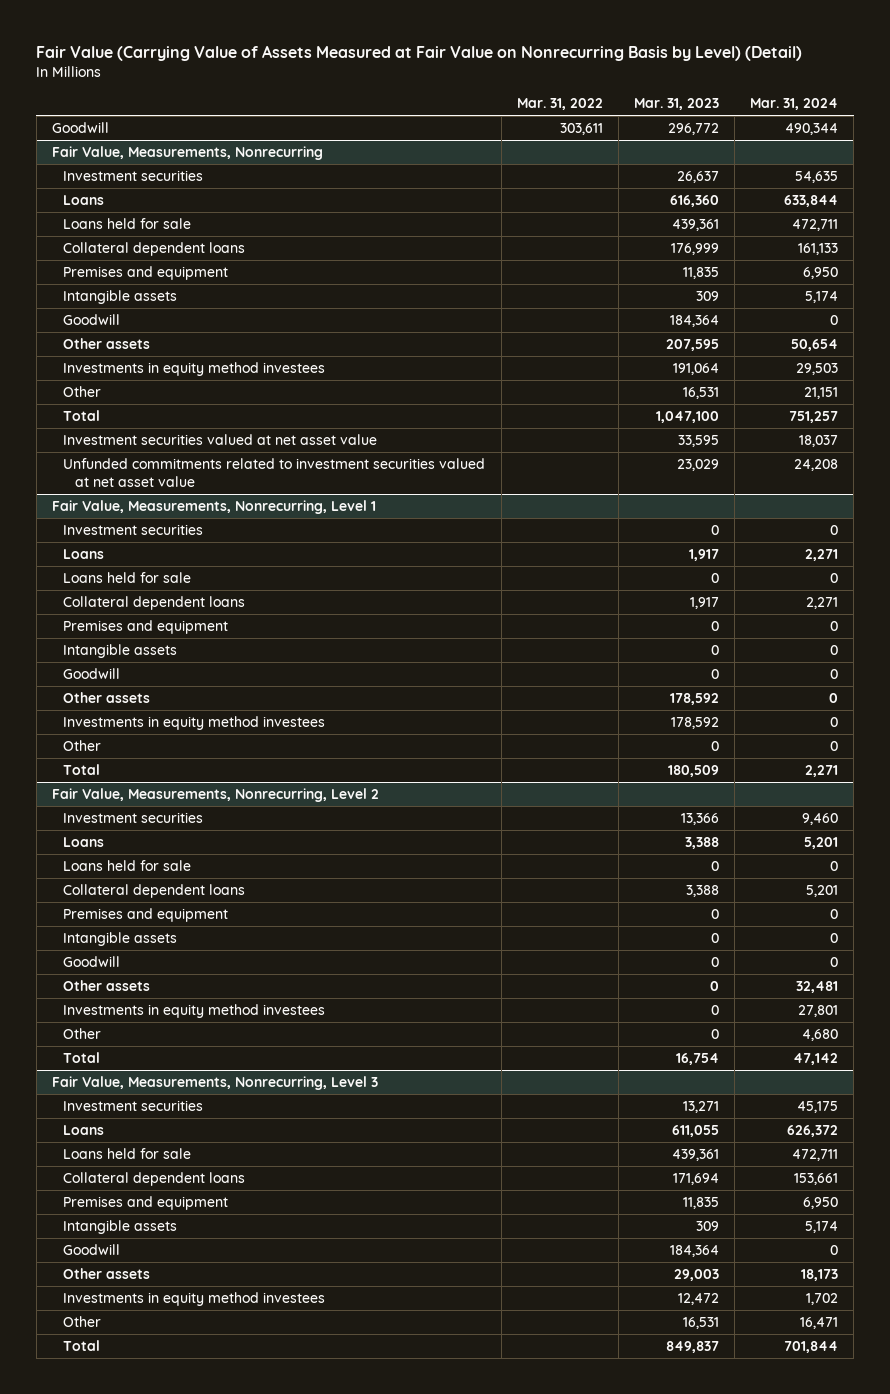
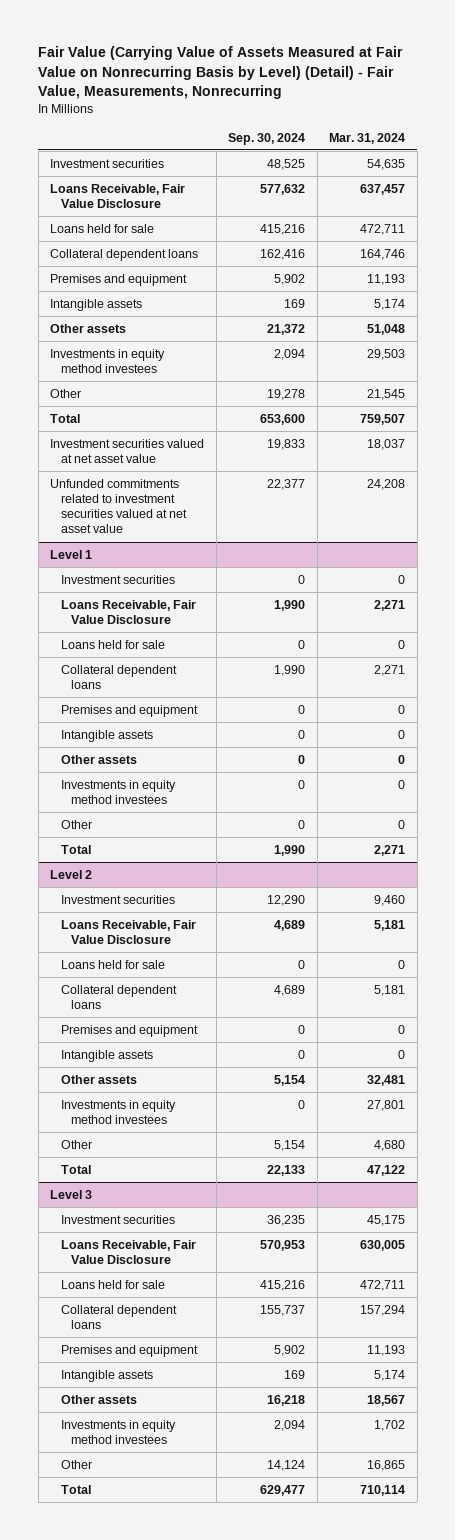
[36,44,803,61] Fair Value (Carrying Value of Assets Measured at Fair Value on Nonrecurring Basis by Level) (Detail) -> [38,46,404,99] Fair Value (Carrying Value of Assets Measured at Fair Value on Nonrecurring Basis by Level) (Detail) - Fair Value, Measurements, Nonrecurring
[516,97,603,110] Mar. 31, 2022 -> none
[633,97,719,110] Mar. 31, 2023 -> none
none -> [228,132,306,145] Sep. 30, 2024
[51,122,109,134] Goodwill -> none
[51,146,323,161] Fair Value, Measurements, Nonrecurring -> none
[63,195,105,206] Loans -> [50,183,186,208] Loans Receivable, Fair Value Disclosure
[783,195,838,208] 633,844 -> [360,183,406,195] 637,457
[797,243,838,256] 161,133 -> [360,248,406,260] 164,746
[802,267,838,280] 6,950 -> [367,273,406,285] 11,193
[63,314,121,326] Goodwill -> none
[790,339,838,352] 50,654 -> [367,323,406,335] 51,048
[803,387,838,400] 21,151 -> [367,388,406,400] 21,545
[788,411,838,424] 751,257 -> [360,413,406,425] 759,507
[51,500,376,515] Fair Value, Measurements, Nonrecurring, Level 1 -> none
none -> [50,549,93,559] Level 1
[63,549,105,560] Loans -> [60,599,196,624] Loans Receivable, Fair Value Disclosure
[63,668,121,680] Goodwill -> none
[51,788,379,803] Fair Value, Measurements, Nonrecurring, Level 2 -> none
none -> [50,869,93,879] Level 2
[63,837,105,848] Loans -> [60,919,196,944] Loans Receivable, Fair Value Disclosure
[803,837,838,850] 5,201 -> [374,919,406,931] 5,181
[805,885,838,898] 5,201 -> [374,984,406,996] 5,181
[63,956,121,968] Goodwill -> none
[51,1076,378,1091] Fair Value, Measurements, Nonrecurring, Level 3 -> none
[792,1053,838,1066] 47,142 -> [367,1164,406,1176] 47,122
none -> [50,1189,93,1199] Level 3
[63,1125,105,1136] Loans -> [60,1239,196,1264] Loans Receivable, Fair Value Disclosure
[786,1125,838,1138] 626,372 -> [360,1239,406,1251] 630,005
[793,1173,838,1186] 153,661 -> [360,1304,406,1316] 157,294
[802,1197,838,1210] 6,950 -> [367,1344,406,1356] 11,193
[63,1244,121,1256] Goodwill -> none
[800,1269,838,1282] 18,173 -> [367,1394,406,1406] 18,567
[799,1317,838,1330] 16,471 -> [367,1459,406,1471] 16,865
[783,1341,838,1354] 701,844 -> [360,1484,406,1496] 710,114

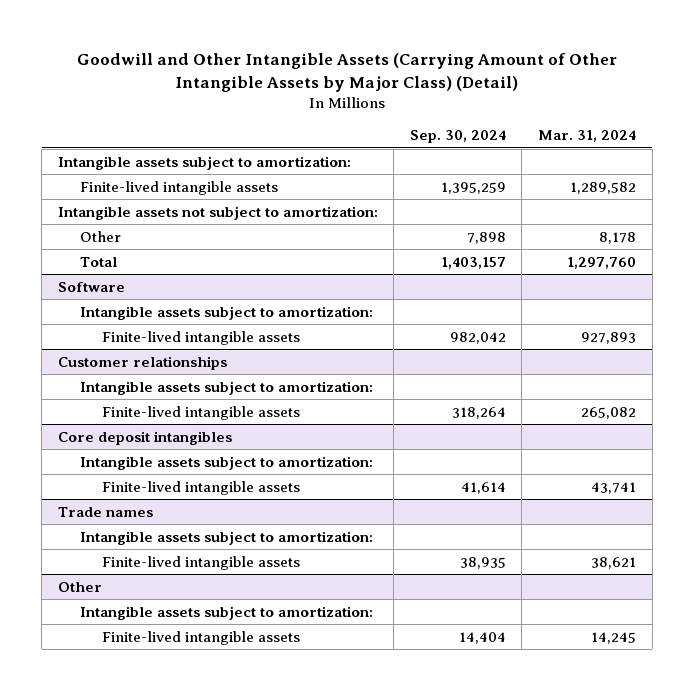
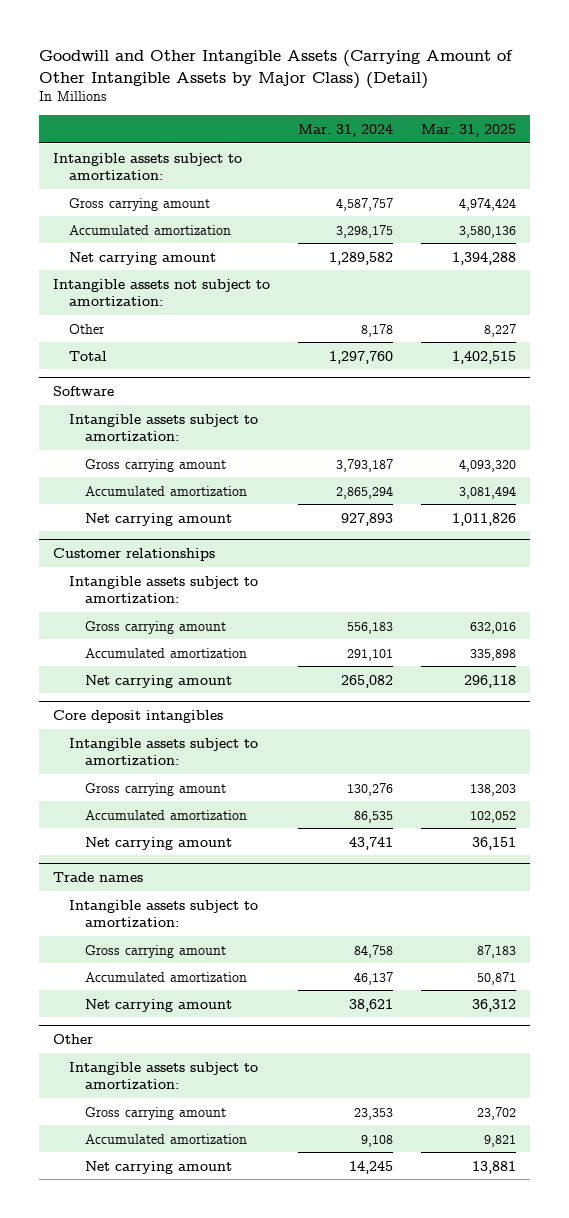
[409,130,506,144] Sep. 30, 2024 -> none
none -> [420,123,516,137] Mar. 31, 2025
none -> [69,197,211,211] Gross carrying amount
none -> [69,224,232,235] Accumulated amortization
[79,180,278,195] Finite-lived intangible assets -> [69,251,217,265] Net carrying amount
none -> [84,458,226,472] Gross carrying amount
none -> [84,485,247,496] Accumulated amortization
[102,330,301,345] Finite-lived intangible assets -> [84,512,232,526] Net carrying amount
none -> [84,620,226,634] Gross carrying amount
none -> [84,647,247,658] Accumulated amortization
[102,405,301,420] Finite-lived intangible assets -> [84,674,232,688] Net carrying amount
none -> [84,782,226,796] Gross carrying amount
none -> [84,809,247,820] Accumulated amortization
[102,480,301,495] Finite-lived intangible assets -> [84,836,232,850] Net carrying amount
none -> [84,944,226,958] Gross carrying amount
none -> [84,971,247,982] Accumulated amortization
[102,555,301,570] Finite-lived intangible assets -> [84,998,232,1012] Net carrying amount
none -> [84,1106,226,1120] Gross carrying amount
none -> [84,1133,247,1144] Accumulated amortization
[102,630,301,645] Finite-lived intangible assets -> [84,1160,232,1174] Net carrying amount

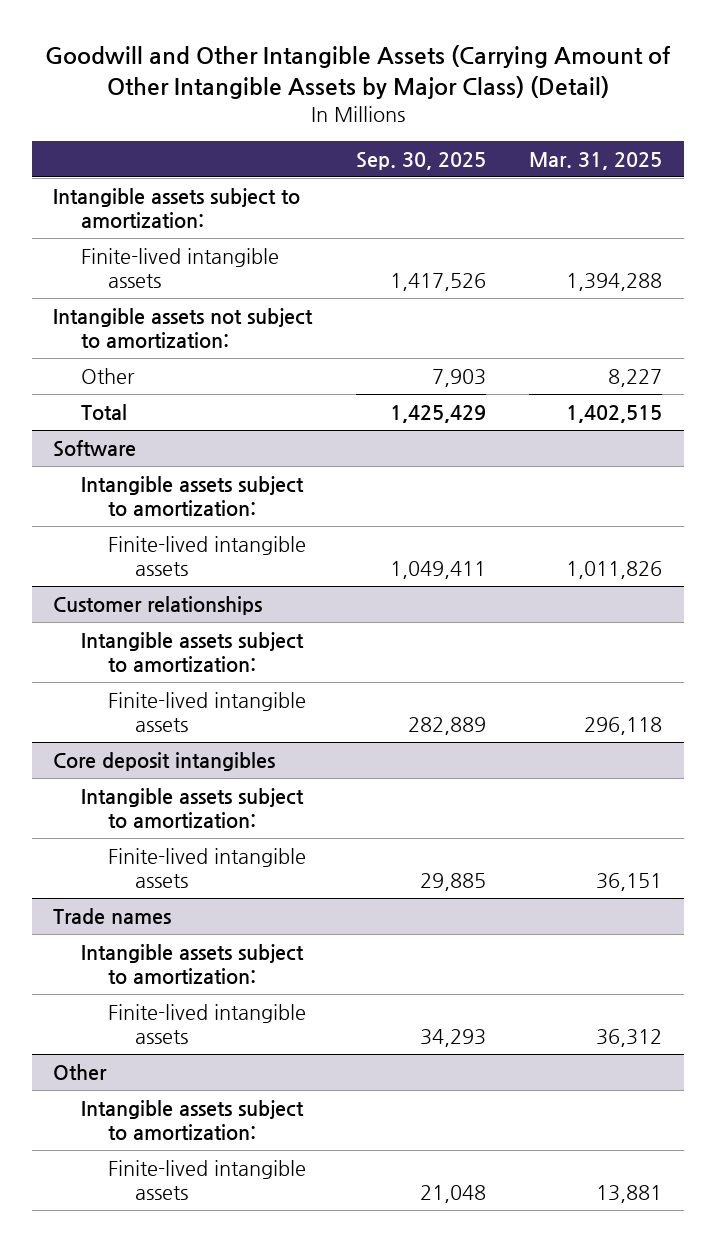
[298,123,394,137] Mar. 31, 2024 -> none
none -> [355,151,486,170] Sep. 30, 2025
[69,197,211,211] Gross carrying amount -> none
[69,224,232,235] Accumulated amortization -> none
[69,251,217,265] Net carrying amount -> [80,247,279,289] Finite-lived intangible assets
[84,458,226,472] Gross carrying amount -> none
[84,485,247,496] Accumulated amortization -> none
[84,512,232,526] Net carrying amount -> [107,535,306,577] Finite-lived intangible assets
[84,620,226,634] Gross carrying amount -> none
[84,647,247,658] Accumulated amortization -> none
[84,674,232,688] Net carrying amount -> [107,691,306,733] Finite-lived intangible assets
[84,782,226,796] Gross carrying amount -> none
[84,809,247,820] Accumulated amortization -> none
[84,836,232,850] Net carrying amount -> [107,847,306,889] Finite-lived intangible assets
[84,944,226,958] Gross carrying amount -> none
[84,971,247,982] Accumulated amortization -> none
[84,998,232,1012] Net carrying amount -> [107,1003,306,1045] Finite-lived intangible assets
[84,1106,226,1120] Gross carrying amount -> none
[84,1133,247,1144] Accumulated amortization -> none
[84,1160,232,1174] Net carrying amount -> [107,1159,306,1201] Finite-lived intangible assets

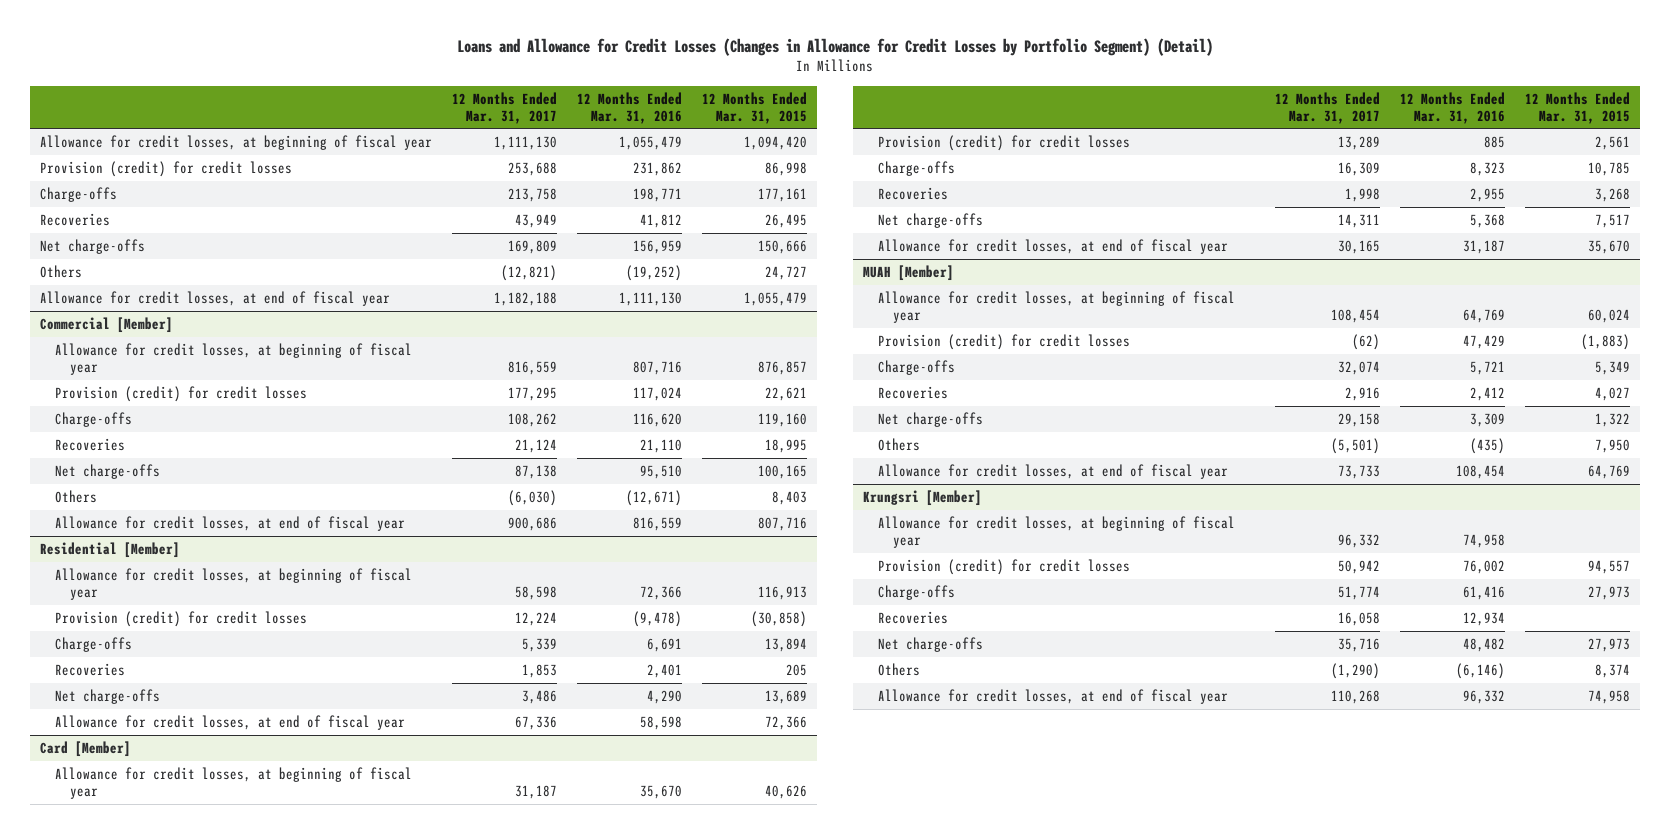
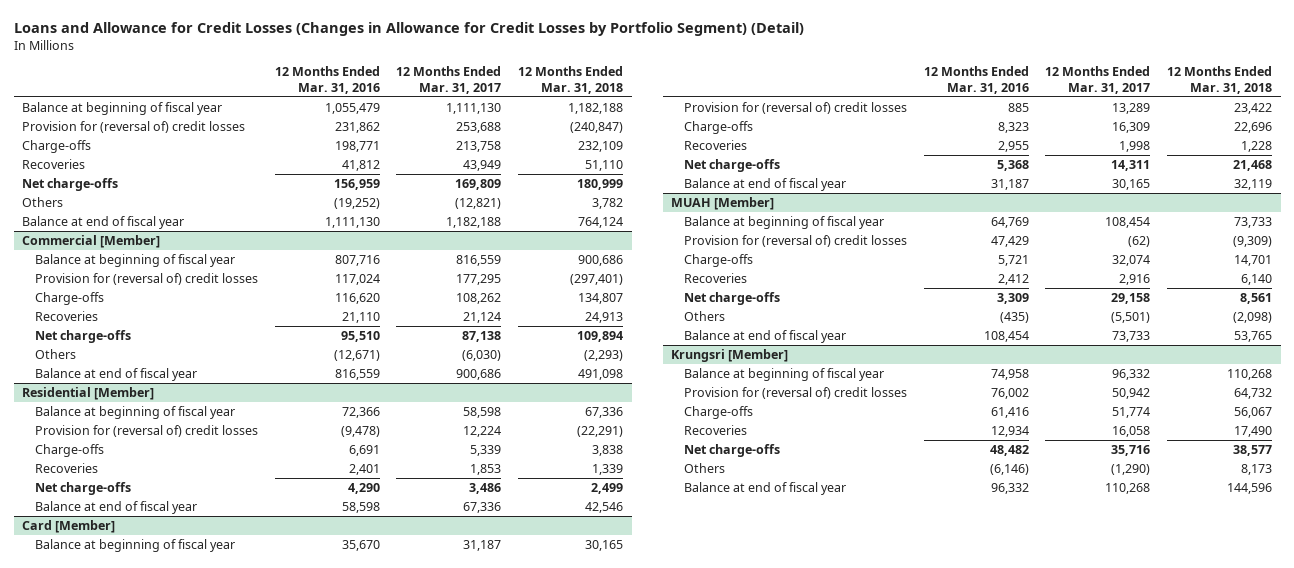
[701,91,807,124] 12 Months Ended Mar. 31, 2015 -> none
none -> [518,66,624,94] 12 Months Ended Mar. 31, 2018
[39,134,432,150] Allowance for credit losses, at beginning of fiscal year -> [22,101,223,115] Balance at beginning of fiscal year
[39,160,292,177] Provision (credit) for credit losses -> [22,120,246,133] Provision for (reversal of) credit losses
[39,290,390,306] Allowance for credit losses, at end of fiscal year -> [22,215,185,229] Balance at end of fiscal year
[54,342,412,375] Allowance for credit losses, at beginning of fiscal year -> [34,253,235,267] Balance at beginning of fiscal year
[54,385,307,402] Provision (credit) for credit losses -> [34,272,258,285] Provision for (reversal of) credit losses
[54,515,405,531] Allowance for credit losses, at end of fiscal year -> [34,367,197,381] Balance at end of fiscal year
[54,567,412,600] Allowance for credit losses, at beginning of fiscal year -> [34,405,235,419] Balance at beginning of fiscal year
[54,610,307,627] Provision (credit) for credit losses -> [34,424,258,437] Provision for (reversal of) credit losses
[54,714,405,730] Allowance for credit losses, at end of fiscal year -> [34,500,197,514] Balance at end of fiscal year
[54,766,412,799] Allowance for credit losses, at beginning of fiscal year -> [34,538,235,552] Balance at beginning of fiscal year
[877,134,1130,151] Provision (credit) for credit losses -> [683,101,907,114] Provision for (reversal of) credit losses
[877,238,1228,254] Allowance for credit losses, at end of fiscal year -> [683,177,846,191] Balance at end of fiscal year
[877,290,1235,323] Allowance for credit losses, at beginning of fiscal year -> [683,215,884,229] Balance at beginning of fiscal year
[877,333,1130,350] Provision (credit) for credit losses -> [683,234,907,247] Provision for (reversal of) credit losses
[877,463,1228,479] Allowance for credit losses, at end of fiscal year -> [683,329,846,343] Balance at end of fiscal year
[877,515,1235,548] Allowance for credit losses, at beginning of fiscal year -> [683,367,884,381] Balance at beginning of fiscal year
[877,558,1130,575] Provision (credit) for credit losses -> [683,386,907,399] Provision for (reversal of) credit losses
[877,688,1228,704] Allowance for credit losses, at end of fiscal year -> [683,481,846,495] Balance at end of fiscal year

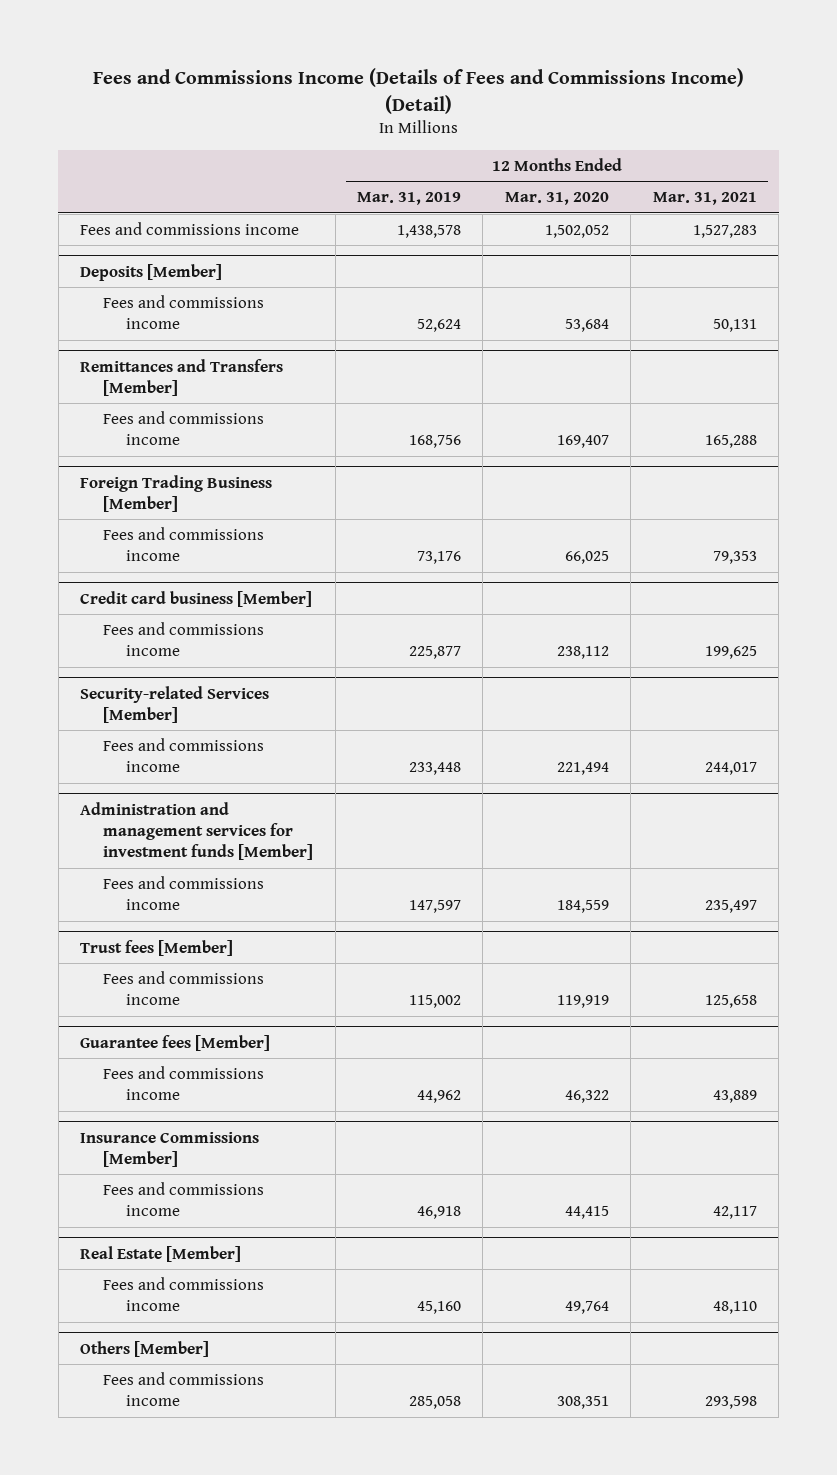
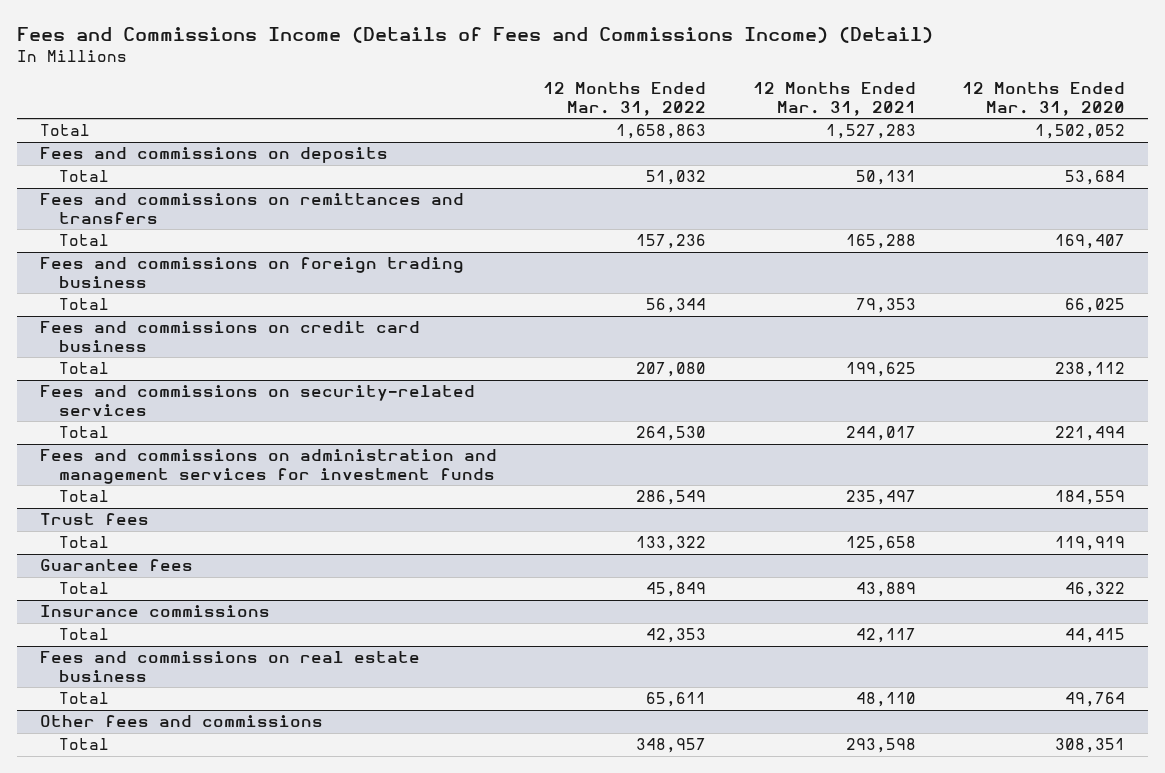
[357,192,462,206] Mar. 31, 2019 -> none
none -> [543,82,707,116] 12 Months Ended Mar. 31, 2022
[80,221,300,235] Fees and commissions income -> [39,124,90,137] Total
[80,263,223,281] Deposits [Member] -> [39,147,388,164] Fees and commissions on deposits
[103,294,265,330] Fees and commissions income -> [58,170,109,183] Total
[80,358,284,396] Remittances and Transfers [Member] -> [39,193,464,224] Fees and commissions on remittances and transfers
[103,410,265,446] Fees and commissions income -> [58,234,109,247] Total
[80,474,273,512] Foreign Trading Business [Member] -> [39,257,464,288] Fees and commissions on foreign trading business
[103,526,265,562] Fees and commissions income -> [58,298,109,311] Total
[80,590,313,607] Credit card business [Member] -> [39,321,420,352] Fees and commissions on credit card business
[103,621,265,657] Fees and commissions income -> [58,362,109,375] Total
[80,685,270,723] Security-related Services [Member] -> [39,385,475,416] Fees and commissions on security-related services
[103,737,265,773] Fees and commissions income -> [58,426,109,439] Total
[80,801,314,861] Administration and management services for investment funds [Member] -> [39,449,497,484] Fees and commissions on administration and management services for investment funds
[103,875,265,911] Fees and commissions income -> [58,490,109,503] Total
[80,939,234,956] Trust fees [Member] -> [39,513,149,526] Trust fees
[103,970,265,1006] Fees and commissions income -> [58,536,109,549] Total
[80,1034,271,1051] Guarantee fees [Member] -> [39,559,193,572] Guarantee fees
[103,1065,265,1101] Fees and commissions income -> [58,582,109,595] Total
[80,1131,260,1167] Insurance Commissions [Member] -> [39,605,270,618] Insurance commissions
[103,1181,265,1217] Fees and commissions income -> [58,628,109,641] Total
[80,1245,242,1262] Real Estate [Member] -> [39,651,420,682] Fees and commissions on real estate business
[103,1276,265,1312] Fees and commissions income -> [58,692,109,705] Total
[80,1340,210,1357] Others [Member] -> [39,715,323,728] Other fees and commissions
[103,1371,265,1407] Fees and commissions income -> [58,738,109,751] Total

